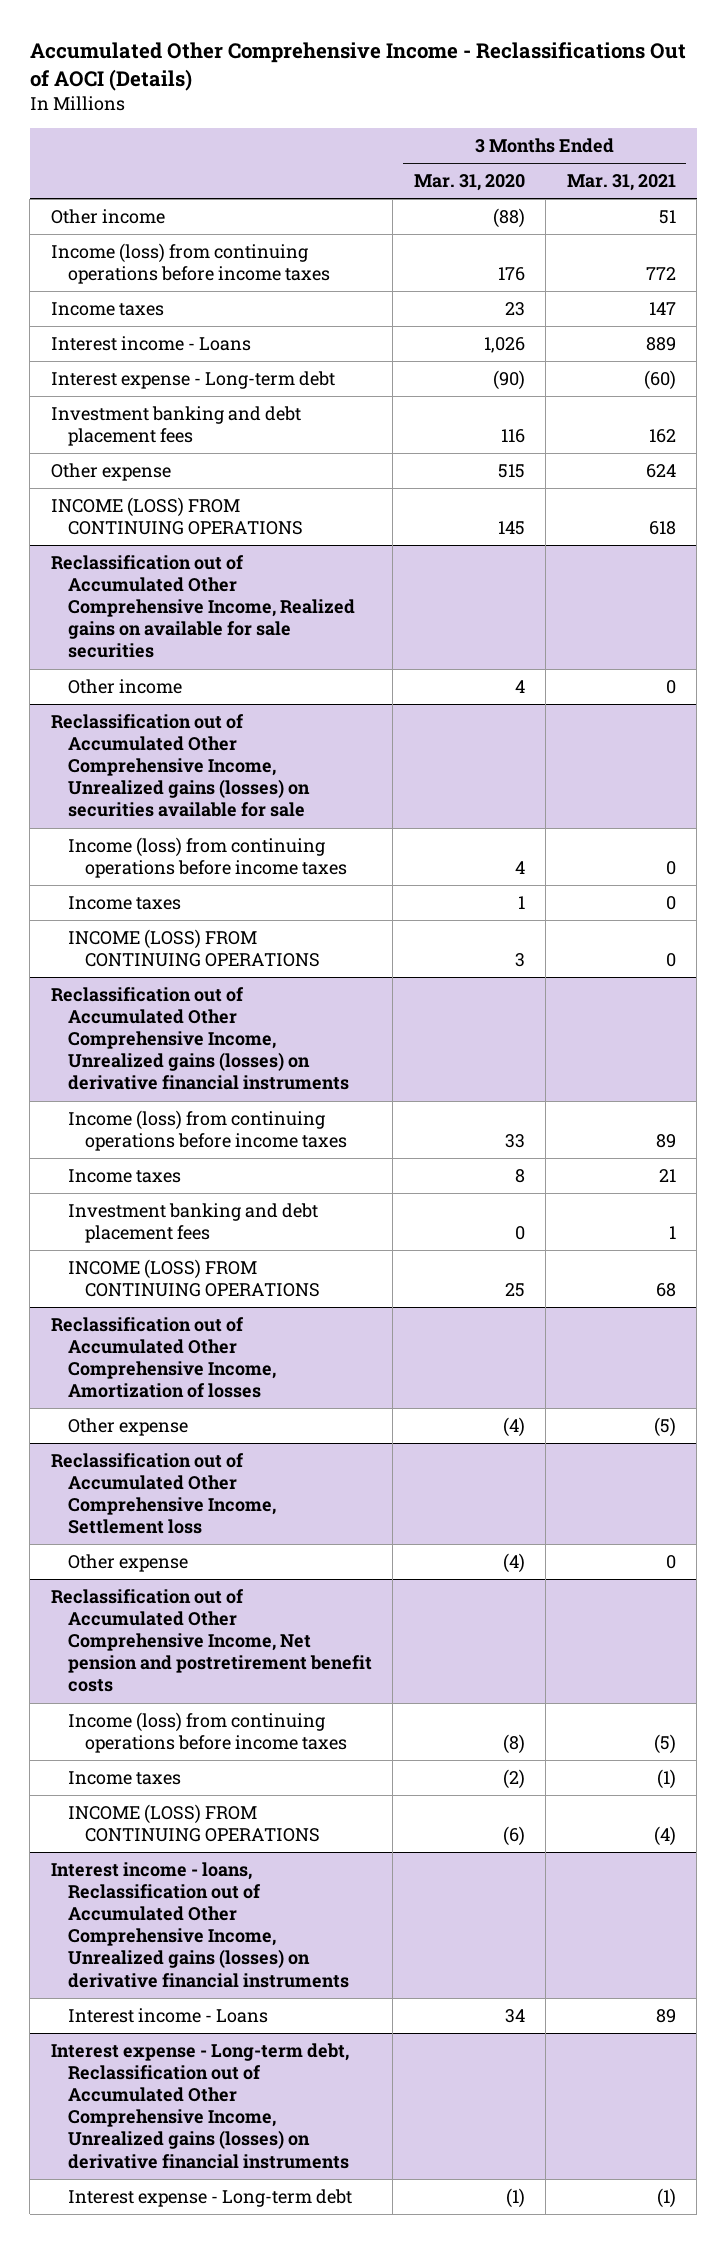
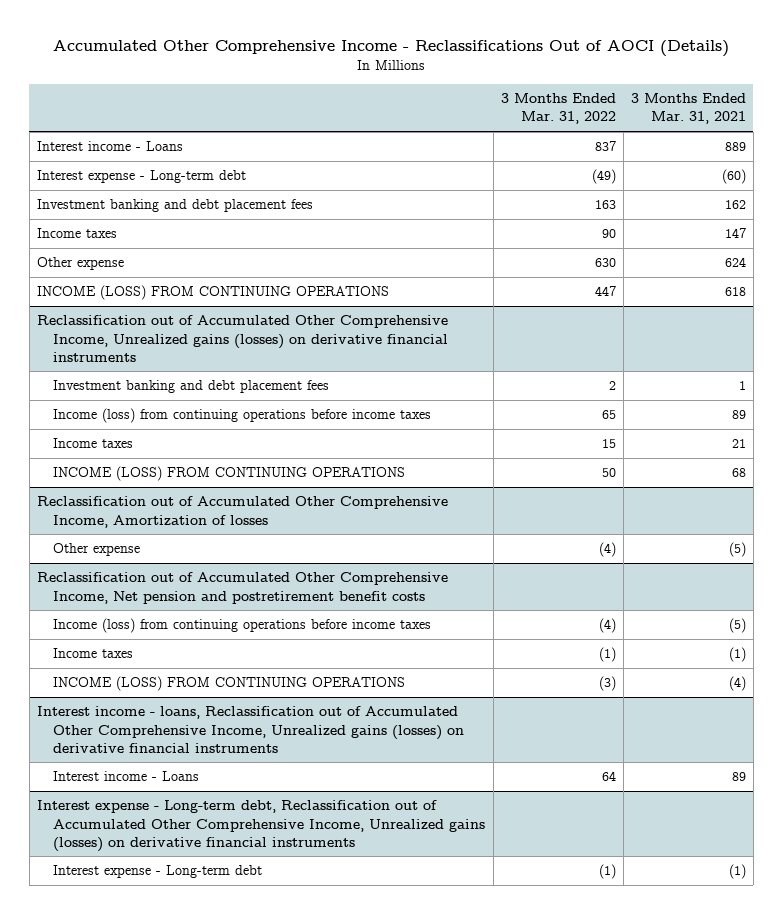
[413,174,525,192] Mar. 31, 2020 -> none
none -> [500,93,616,125] 3 Months Ended Mar. 31, 2022
[50,208,165,224] Other income -> none
[50,242,330,285] Income (loss) from continuing operations before income taxes -> none
[50,301,164,316] Income taxes -> [36,228,117,239] Income taxes
[50,554,355,659] Reclassification out of Accumulated Other Comprehensive Income, Realized gains on available for sale securities -> none
[67,678,182,694] Other income -> none
[50,713,310,818] Reclassification out of Accumulated Other Comprehensive Income, Unrealized gains (losses) on securities available for sale -> none
[67,836,348,879] Income (loss) from continuing operations before income taxes -> none
[67,895,181,910] Income taxes -> none
[67,928,321,968] INCOME (LOSS) FROM CONTINUING OPERATIONS -> none
[67,1202,318,1244] Investment banking and debt placement fees -> [53,380,330,394] Investment banking and debt placement fees
[50,1452,276,1535] Reclassification out of Accumulated Other Comprehensive Income, Settlement loss -> none
[67,1553,188,1572] Other expense -> none

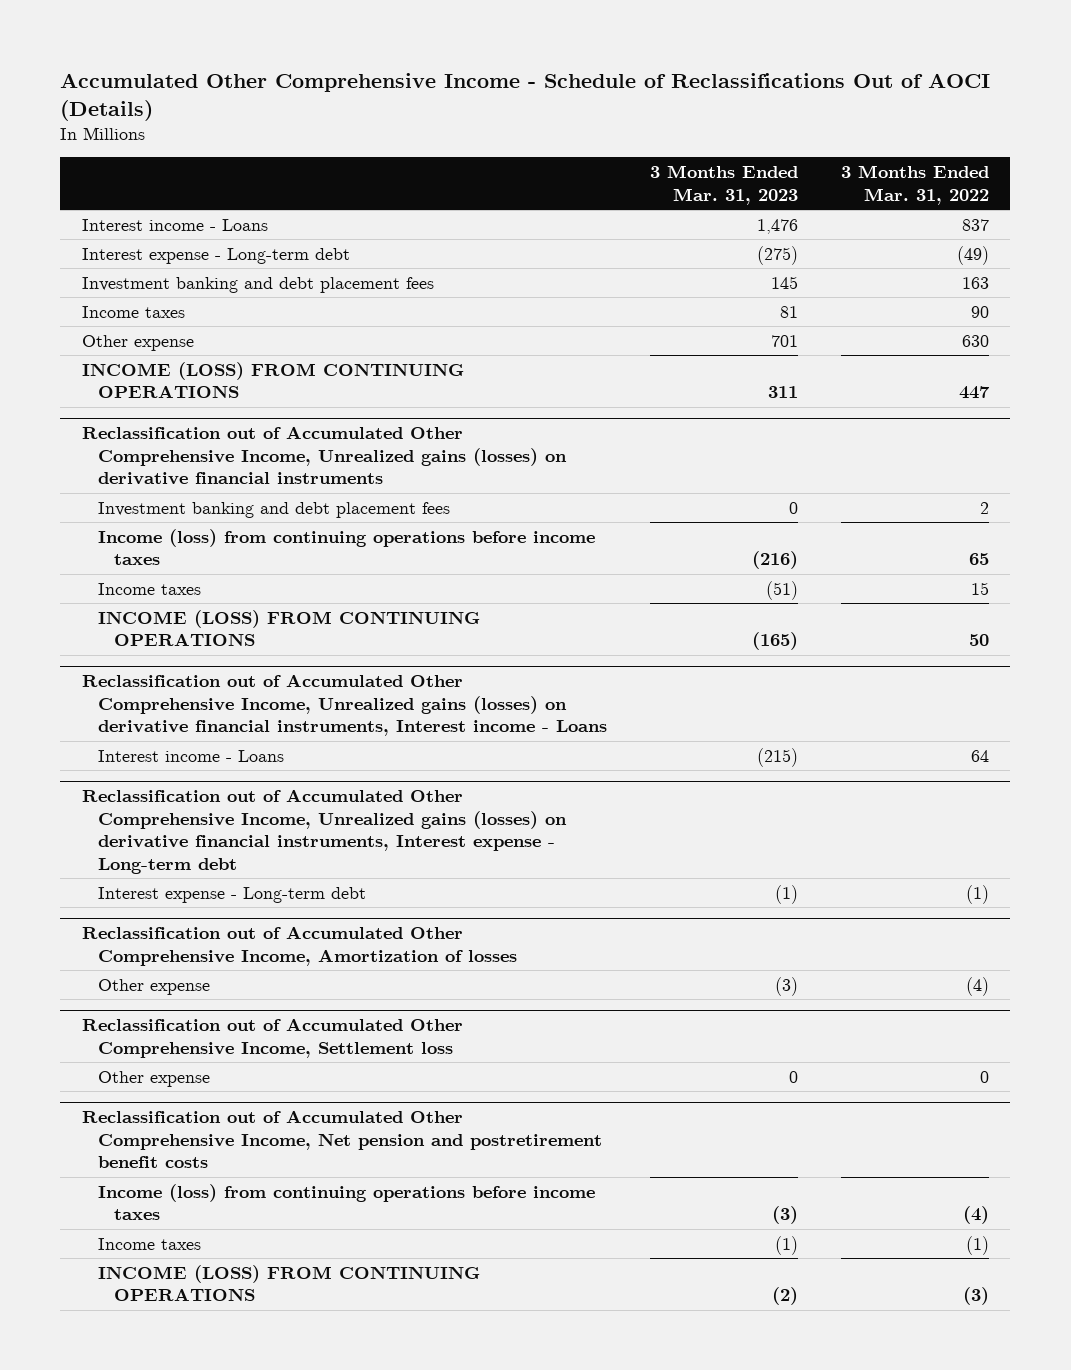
[53,39,730,57] Accumulated Other Comprehensive Income - Reclassifications Out of AOCI (Details) -> [60,73,991,121] Accumulated Other Comprehensive Income - Schedule of Reclassifications Out of AOCI (Details)
[630,93,746,125] 3 Months Ended Mar. 31, 2021 -> none
none -> [649,165,798,205] 3 Months Ended Mar. 31, 2023
none -> [81,674,608,737] Reclassification out of Accumulated Other Comprehensive Income, Unrealized gains (losses) on derivative financial instruments, Interest income - Loans
none -> [98,749,285,762] Interest income - Loans
none -> [81,789,568,874] Reclassification out of Accumulated Other Comprehensive Income, Unrealized gains (losses) on derivative financial instruments, Interest expense - Long-term debt
none -> [98,886,367,903] Interest expense - Long-term debt
none -> [81,1018,463,1058] Reclassification out of Accumulated Other Comprehensive Income, Settlement loss
none -> [98,1070,211,1087] Other expense
[36,706,465,753] Interest income - loans, Reclassification out of Accumulated Other Comprehensive Income, Unrealized gains (losses) on derivative financial instruments -> none
[53,771,200,782] Interest income - Loans -> none
[36,800,486,852] Interest expense - Long-term debt, Reclassification out of Accumulated Other Comprehensive Income, Unrealized gains (losses) on derivative financial instruments -> none
[53,865,263,879] Interest expense - Long-term debt -> none

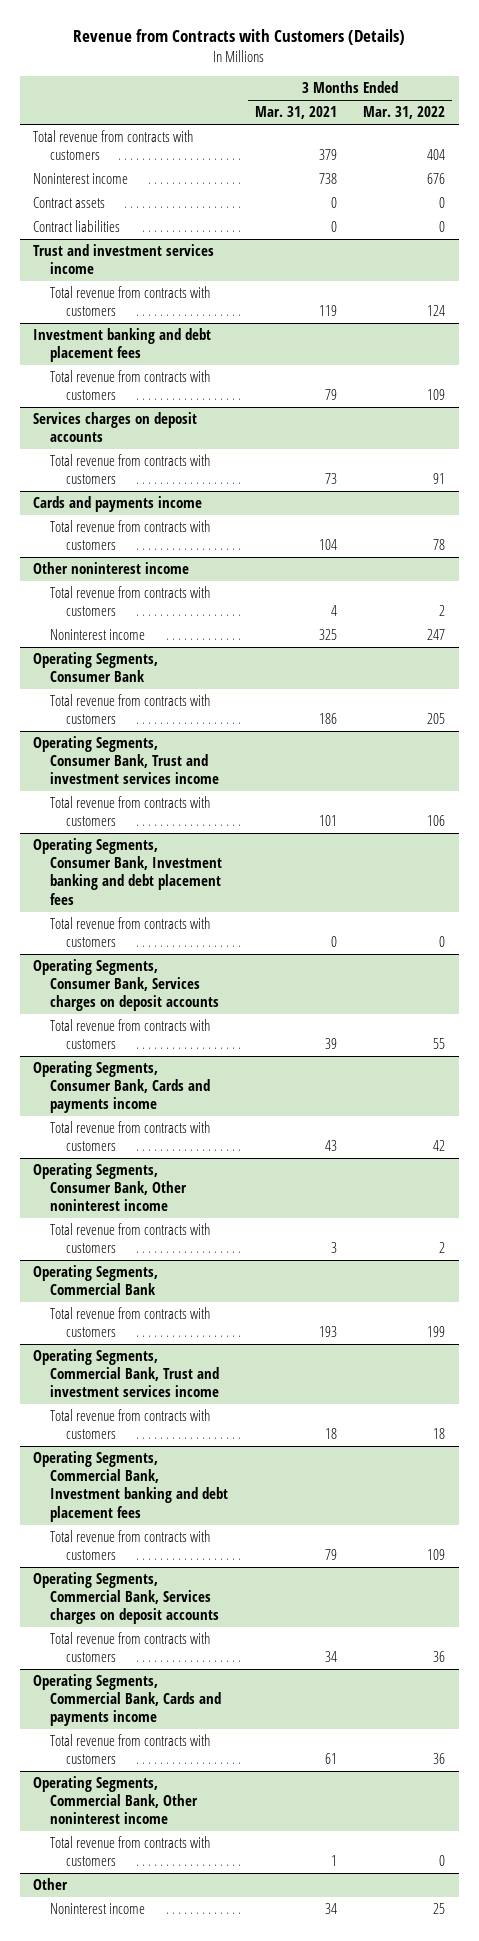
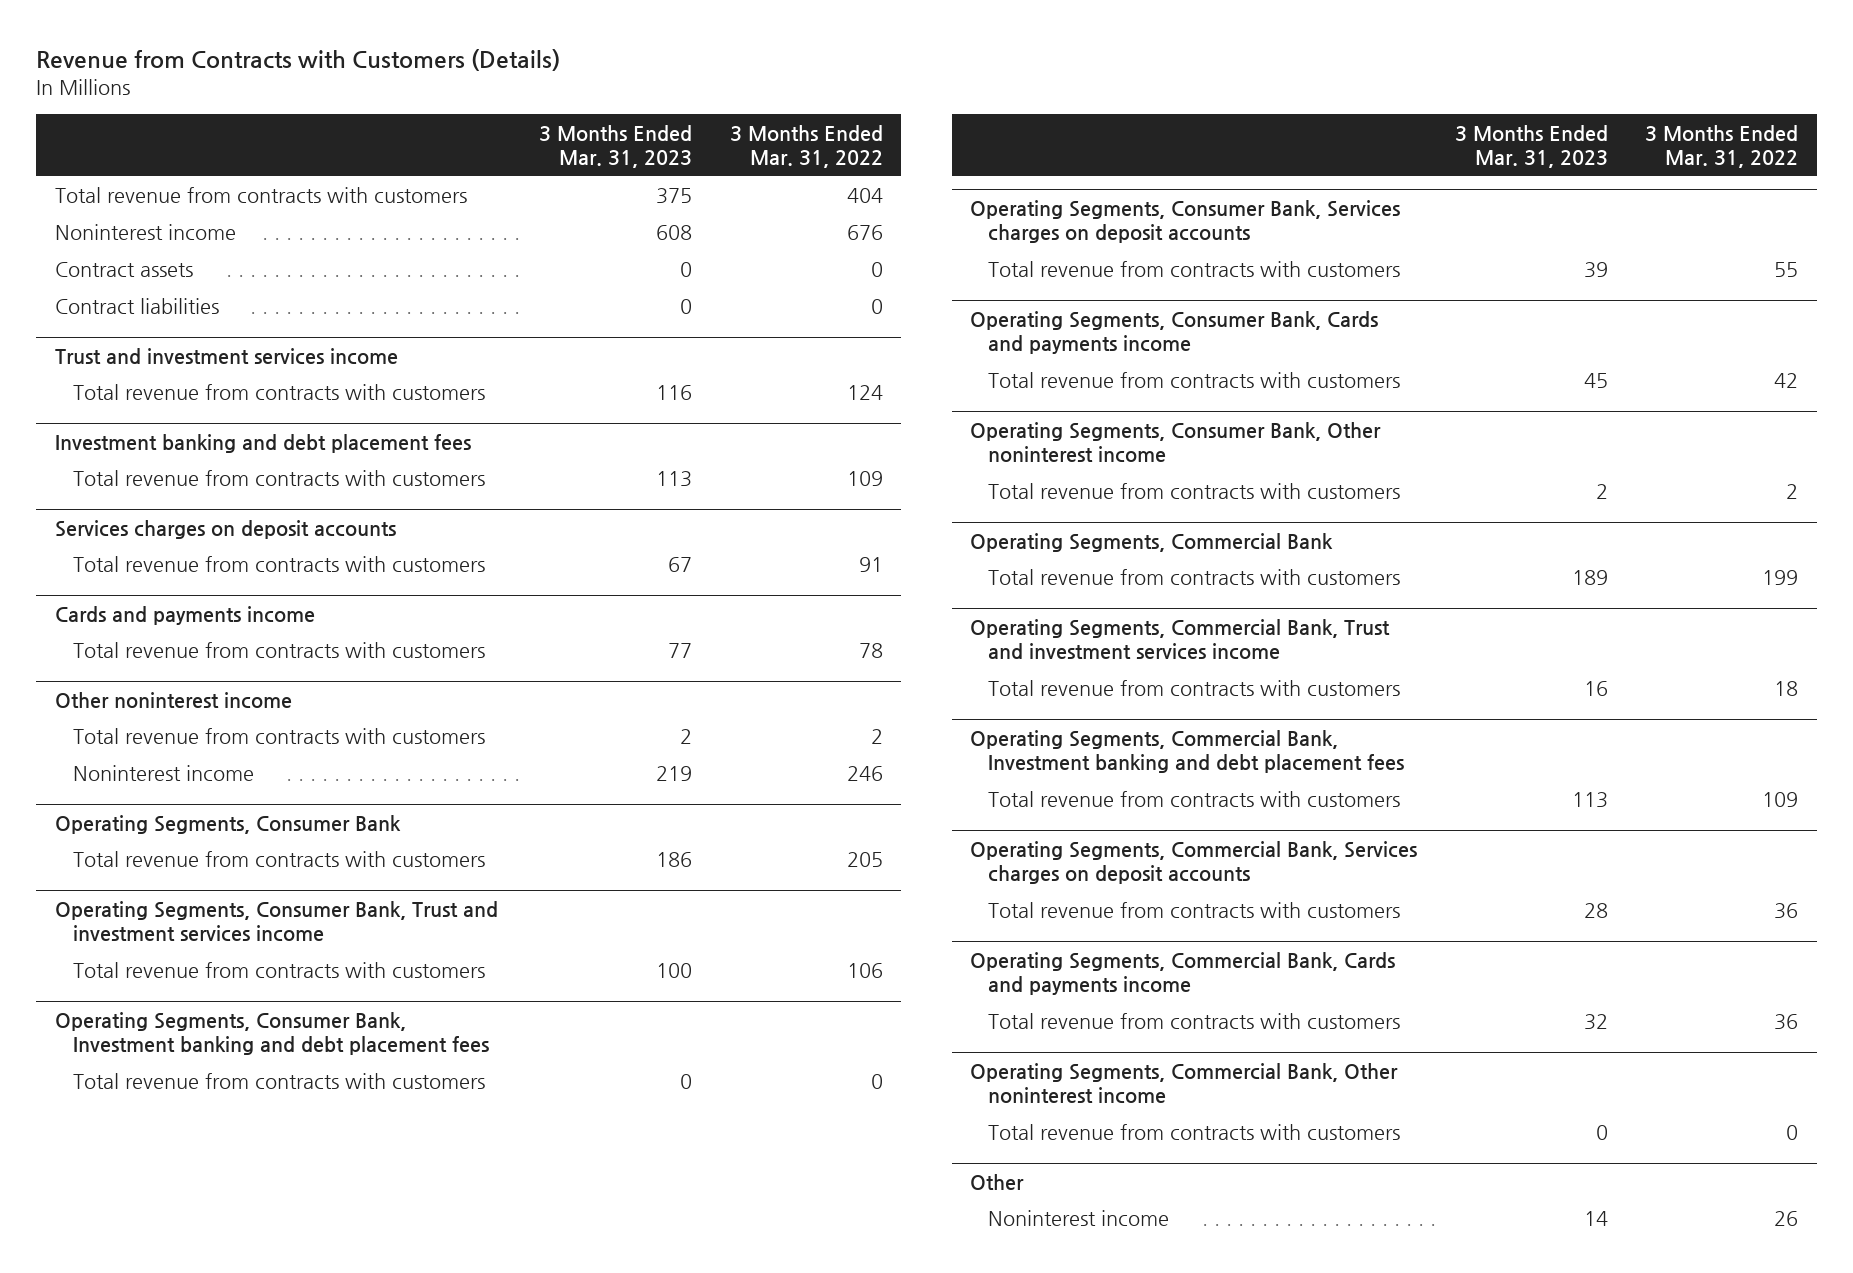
[254,106,337,120] Mar. 31, 2021 -> none
none -> [539,124,693,169] 3 Months Ended Mar. 31, 2023
[427,629,446,641] 247 -> [846,766,883,782] 246
[433,1903,446,1915] 25 -> [1774,1211,1799,1227] 26

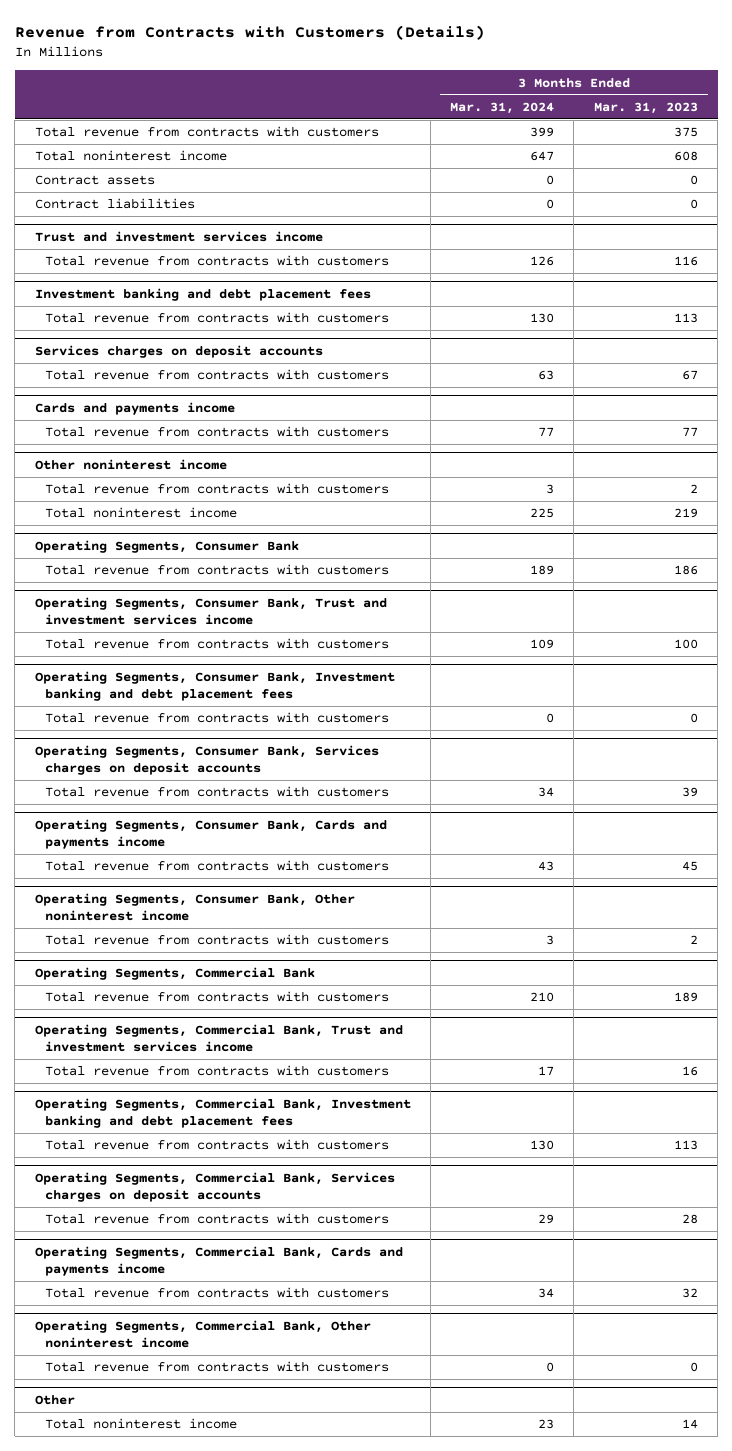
[729,124,883,169] 3 Months Ended Mar. 31, 2022 -> none
none -> [450,101,555,114] Mar. 31, 2024
[54,224,236,241] Noninterest income -> [34,150,227,162] Total noninterest income
[72,765,254,782] Noninterest income -> [45,507,238,519] Total noninterest income
[988,1210,1170,1227] Noninterest income -> [45,1418,238,1430] Total noninterest income

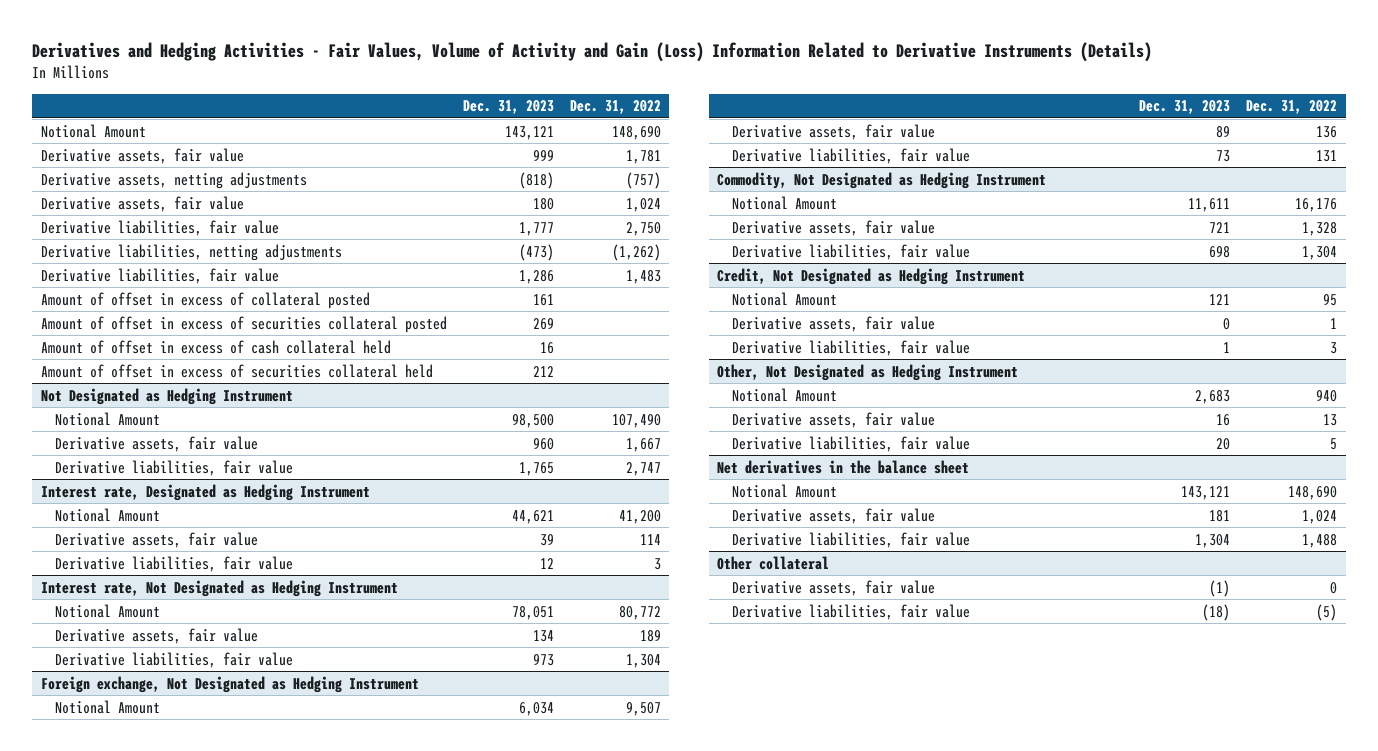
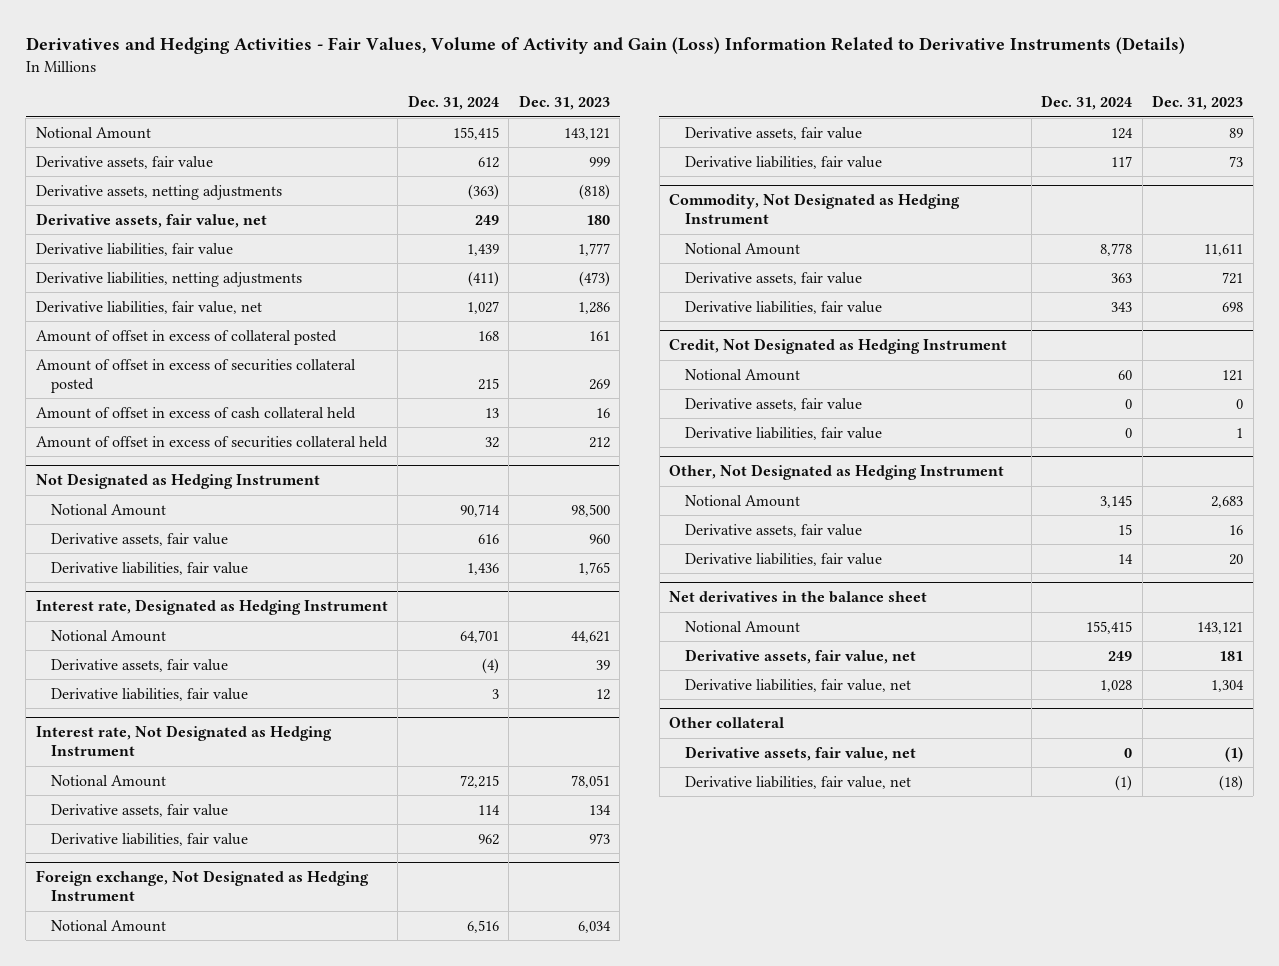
[570,100,662,115] Dec. 31, 2022 -> none
none -> [407,95,499,111] Dec. 31, 2024
[40,195,244,212] Derivative assets, fair value -> [35,212,267,228] Derivative assets, fair value, net
[40,267,279,284] Derivative liabilities, fair value -> [35,300,262,314] Derivative liabilities, fair value, net
[731,507,935,524] Derivative assets, fair value -> [684,648,916,664] Derivative assets, fair value, net
[731,531,970,548] Derivative liabilities, fair value -> [684,678,911,692] Derivative liabilities, fair value, net
[731,579,935,596] Derivative assets, fair value -> [684,745,916,761] Derivative assets, fair value, net
[731,603,970,620] Derivative liabilities, fair value -> [684,775,911,789] Derivative liabilities, fair value, net

